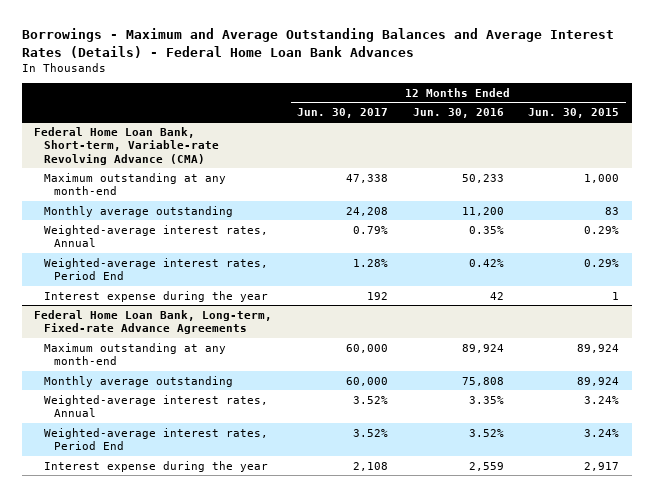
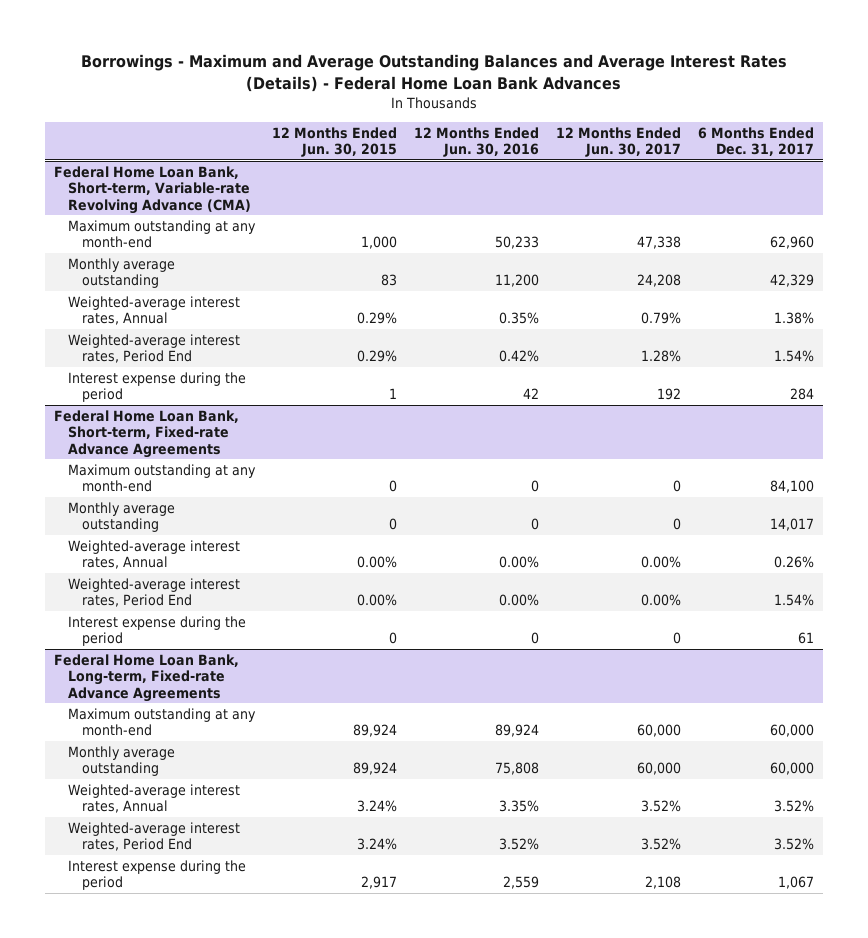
none -> [698,126,815,157] 6 Months Ended Dec. 31, 2017
[44,290,269,302] Interest expense during the year -> [68,371,247,403] Interest expense during the period
none -> [53,409,239,459] Federal Home Loan Bank, Short-term, Fixed-rate Advance Agreements
none -> [68,463,257,493] Maximum outstanding at any month-end
none -> [68,501,176,533] Monthly average outstanding
none -> [68,539,241,570] Weighted-average interest rates, Annual
none -> [68,577,241,608] Weighted-average interest rates, Period End
none -> [68,615,247,647] Interest expense during the period
[44,460,269,472] Interest expense during the year -> [68,859,247,891] Interest expense during the period

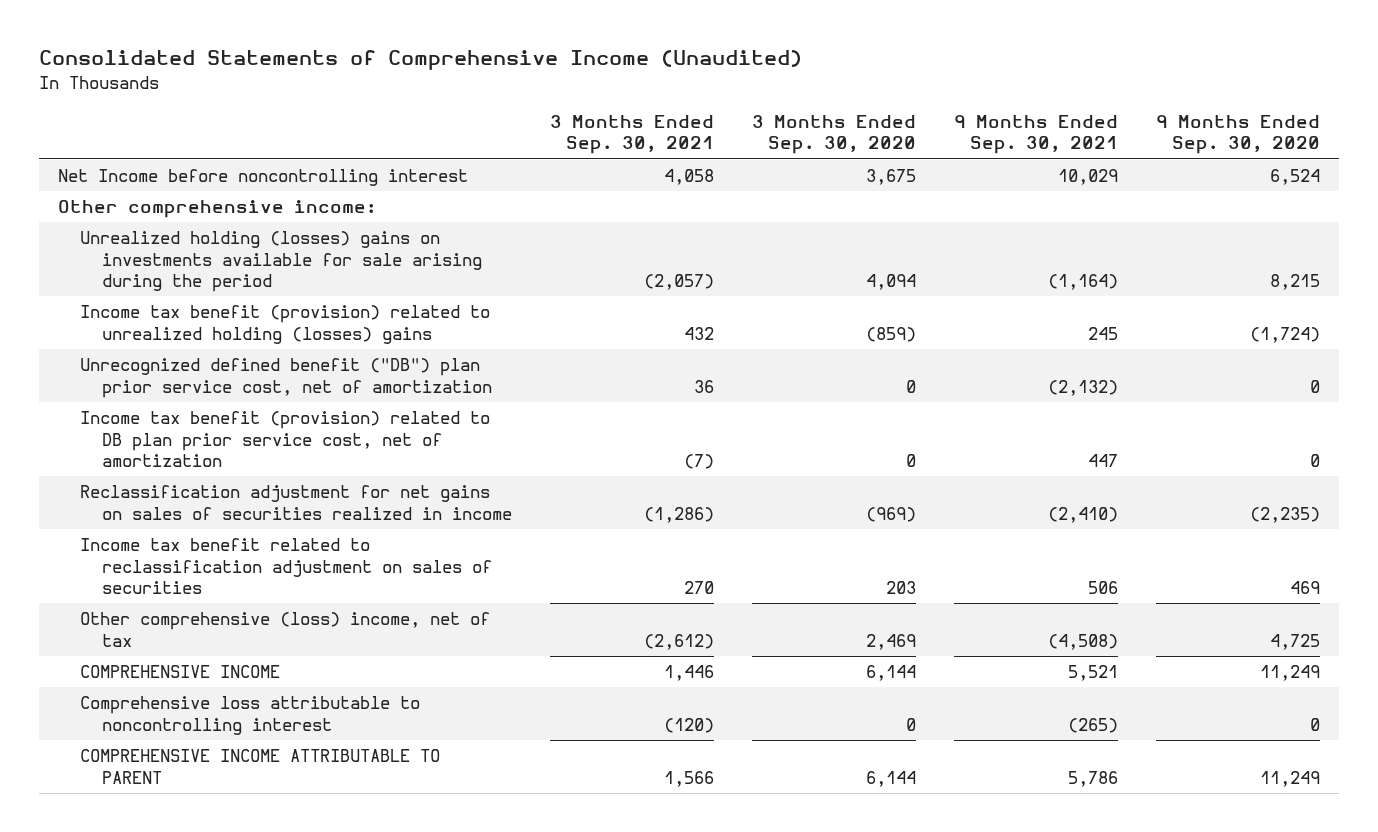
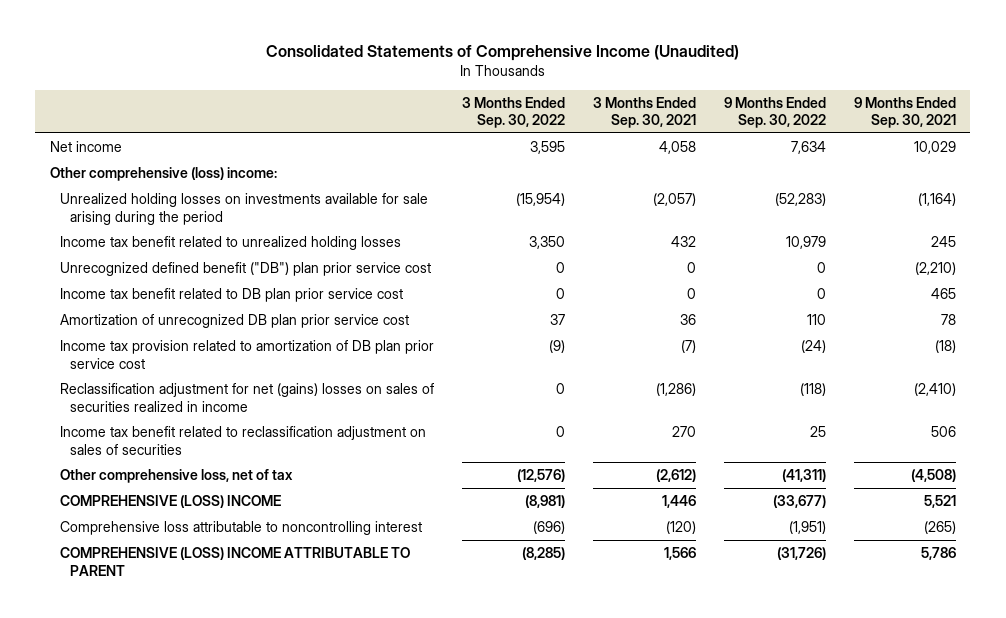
[752,114,917,155] 3 Months Ended Sep. 30, 2020 -> none
[1155,114,1320,155] 9 Months Ended Sep. 30, 2020 -> none
none -> [461,96,565,129] 3 Months Ended Sep. 30, 2022
none -> [724,96,827,129] 9 Months Ended Sep. 30, 2022
[57,169,468,187] Net Income before noncontrolling interest -> [49,140,122,152] Net income
[57,200,376,219] Other comprehensive income: -> [49,166,277,181] Other comprehensive (loss) income:
[80,231,483,293] Unrealized holding (losses) gains on investments available for sale arising during the period -> [59,192,428,225] Unrealized holding losses on investments available for sale arising during the period
[80,305,491,344] Income tax benefit (provision) related to unrealized holding (losses) gains -> [59,235,401,250] Income tax benefit related to unrealized holding losses
[80,358,493,398] Unrecognized defined benefit ("DB") plan prior service cost, net of amortization -> [59,261,431,276] Unrecognized defined benefit ("DB") plan prior service cost
[694,379,715,393] 36 -> [687,261,697,273] 0
[1047,379,1118,396] (2,132) -> [915,261,957,275] (2,210)
[80,411,491,468] Income tax benefit (provision) related to DB plan prior service cost, net of amortization -> [59,287,403,302] Income tax benefit related to DB plan prior service cost
[684,454,715,470] (7) -> [687,287,697,299] 0
[1087,454,1118,468] 447 -> [931,287,957,299] 465
none -> [59,313,409,328] Amortization of unrecognized DB plan prior service cost
none -> [59,339,434,369] Income tax provision related to amortization of DB plan prior service cost
[80,485,513,520] Reclassification adjustment for net gains on sales of securities realized in income -> [59,382,434,412] Reclassification adjustment for net (gains) losses on sales of securities realized in income
[80,612,491,647] Other comprehensive (loss) income, net of tax -> [59,468,293,483] Other comprehensive loss, net of tax
[80,665,281,679] COMPREHENSIVE INCOME -> [59,494,281,508] COMPREHENSIVE (LOSS) INCOME
[80,749,441,784] COMPREHENSIVE INCOME ATTRIBUTABLE TO PARENT -> [59,546,410,576] COMPREHENSIVE (LOSS) INCOME ATTRIBUTABLE TO PARENT

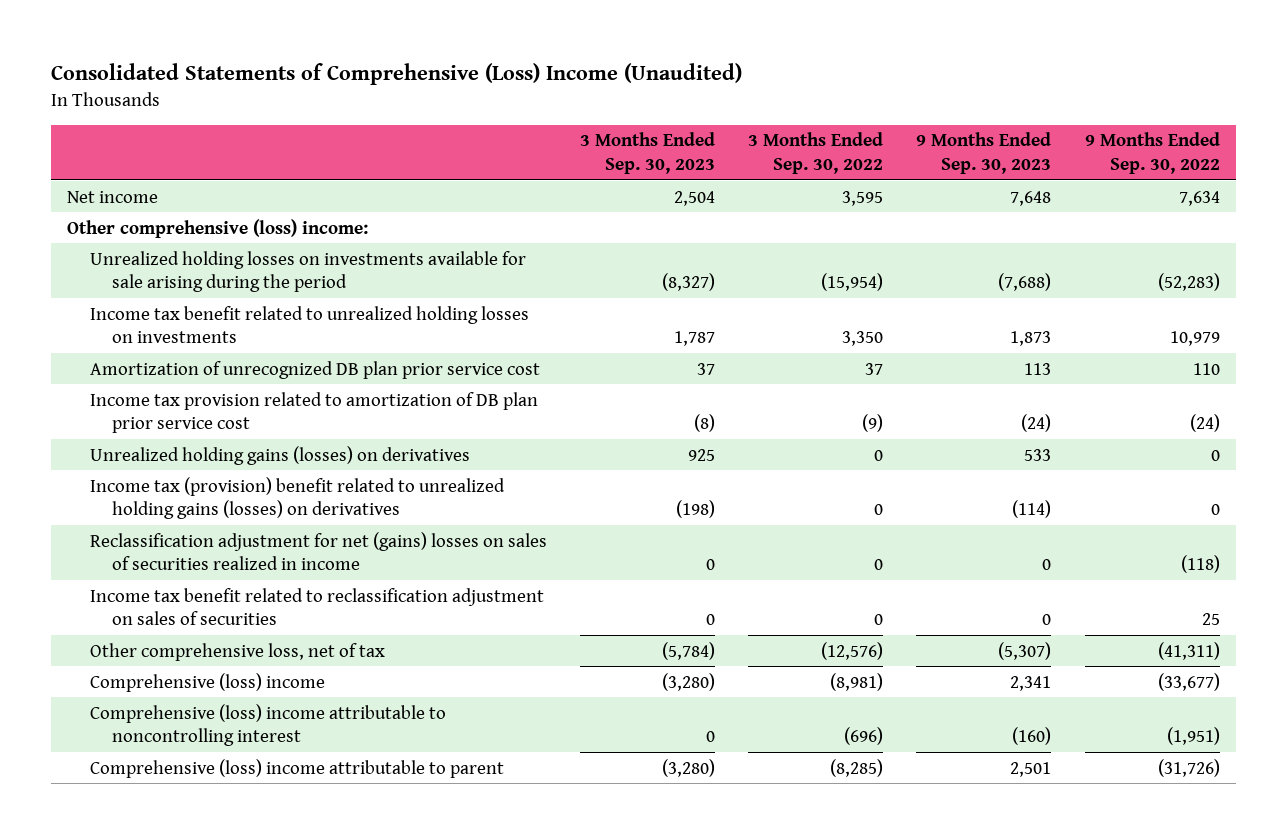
[265,45,739,62] Consolidated Statements of Comprehensive Income (Unaudited) -> [50,63,742,86] Consolidated Statements of Comprehensive (Loss) Income (Unaudited)
[593,96,697,129] 3 Months Ended Sep. 30, 2021 -> none
[854,96,957,129] 9 Months Ended Sep. 30, 2021 -> none
none -> [579,132,715,174] 3 Months Ended Sep. 30, 2023
none -> [916,132,1052,174] 9 Months Ended Sep. 30, 2023
[59,261,431,276] Unrecognized defined benefit ("DB") plan prior service cost -> none
[59,287,403,302] Income tax benefit related to DB plan prior service cost -> none
[59,235,401,250] Income tax benefit related to unrealized holding losses -> [89,305,529,343] Income tax benefit related to unrealized holding losses on investments
none -> [89,445,470,465] Unrealized holding gains (losses) on derivatives
none -> [89,476,505,519] Income tax (provision) benefit related to unrealized holding gains (losses) on derivatives
[59,494,281,508] COMPREHENSIVE (LOSS) INCOME -> [89,672,325,692] Comprehensive (loss) income
[59,520,422,535] Comprehensive loss attributable to noncontrolling interest -> [89,703,446,746] Comprehensive (loss) income attributable to noncontrolling interest
[59,546,410,576] COMPREHENSIVE (LOSS) INCOME ATTRIBUTABLE TO PARENT -> [89,758,504,778] Comprehensive (loss) income attributable to parent

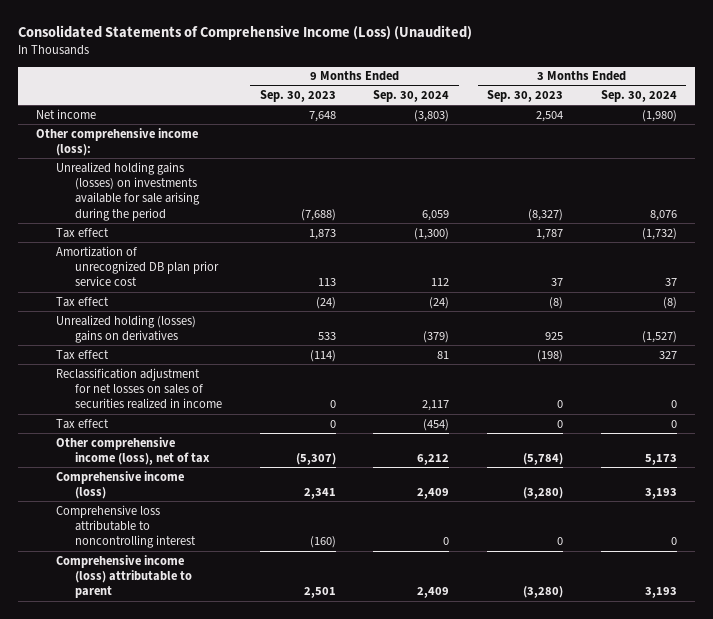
[50,63,742,86] Consolidated Statements of Comprehensive (Loss) Income (Unaudited) -> [17,25,472,41] Consolidated Statements of Comprehensive Income (Loss) (Unaudited)
[748,132,884,174] 3 Months Ended Sep. 30, 2022 -> none
[1084,132,1220,174] 9 Months Ended Sep. 30, 2022 -> none
none -> [373,90,450,103] Sep. 30, 2024
none -> [600,90,677,103] Sep. 30, 2024
[67,218,369,238] Other comprehensive (loss) income: -> [36,127,199,156] Other comprehensive income (loss):
[89,250,526,292] Unrealized holding losses on investments available for sale arising during the period -> [55,161,201,221] Unrealized holding gains (losses) on investments available for sale arising during the period
[89,305,529,343] Income tax benefit related to unrealized holding losses on investments -> [55,227,109,238] Tax effect
[89,391,538,433] Income tax provision related to amortization of DB plan prior service cost -> [55,296,109,307] Tax effect
[89,445,470,465] Unrealized holding gains (losses) on derivatives -> [55,314,196,343] Unrealized holding (losses) gains on derivatives
[89,476,505,519] Income tax (provision) benefit related to unrealized holding gains (losses) on derivatives -> [55,349,109,360] Tax effect
[89,531,547,570] Reclassification adjustment for net (gains) losses on sales of securities realized in income -> [55,367,223,410] Reclassification adjustment for net losses on sales of securities realized in income
[89,587,544,625] Income tax benefit related to reclassification adjustment on sales of securities -> [55,418,109,429] Tax effect
[89,642,385,661] Other comprehensive loss, net of tax -> [55,436,211,465] Other comprehensive income (loss), net of tax
[89,672,325,692] Comprehensive (loss) income -> [55,470,184,499] Comprehensive income (loss)
[89,703,446,746] Comprehensive (loss) income attributable to noncontrolling interest -> [55,504,197,549] Comprehensive loss attributable to noncontrolling interest
[89,758,504,778] Comprehensive (loss) income attributable to parent -> [55,554,193,599] Comprehensive income (loss) attributable to parent

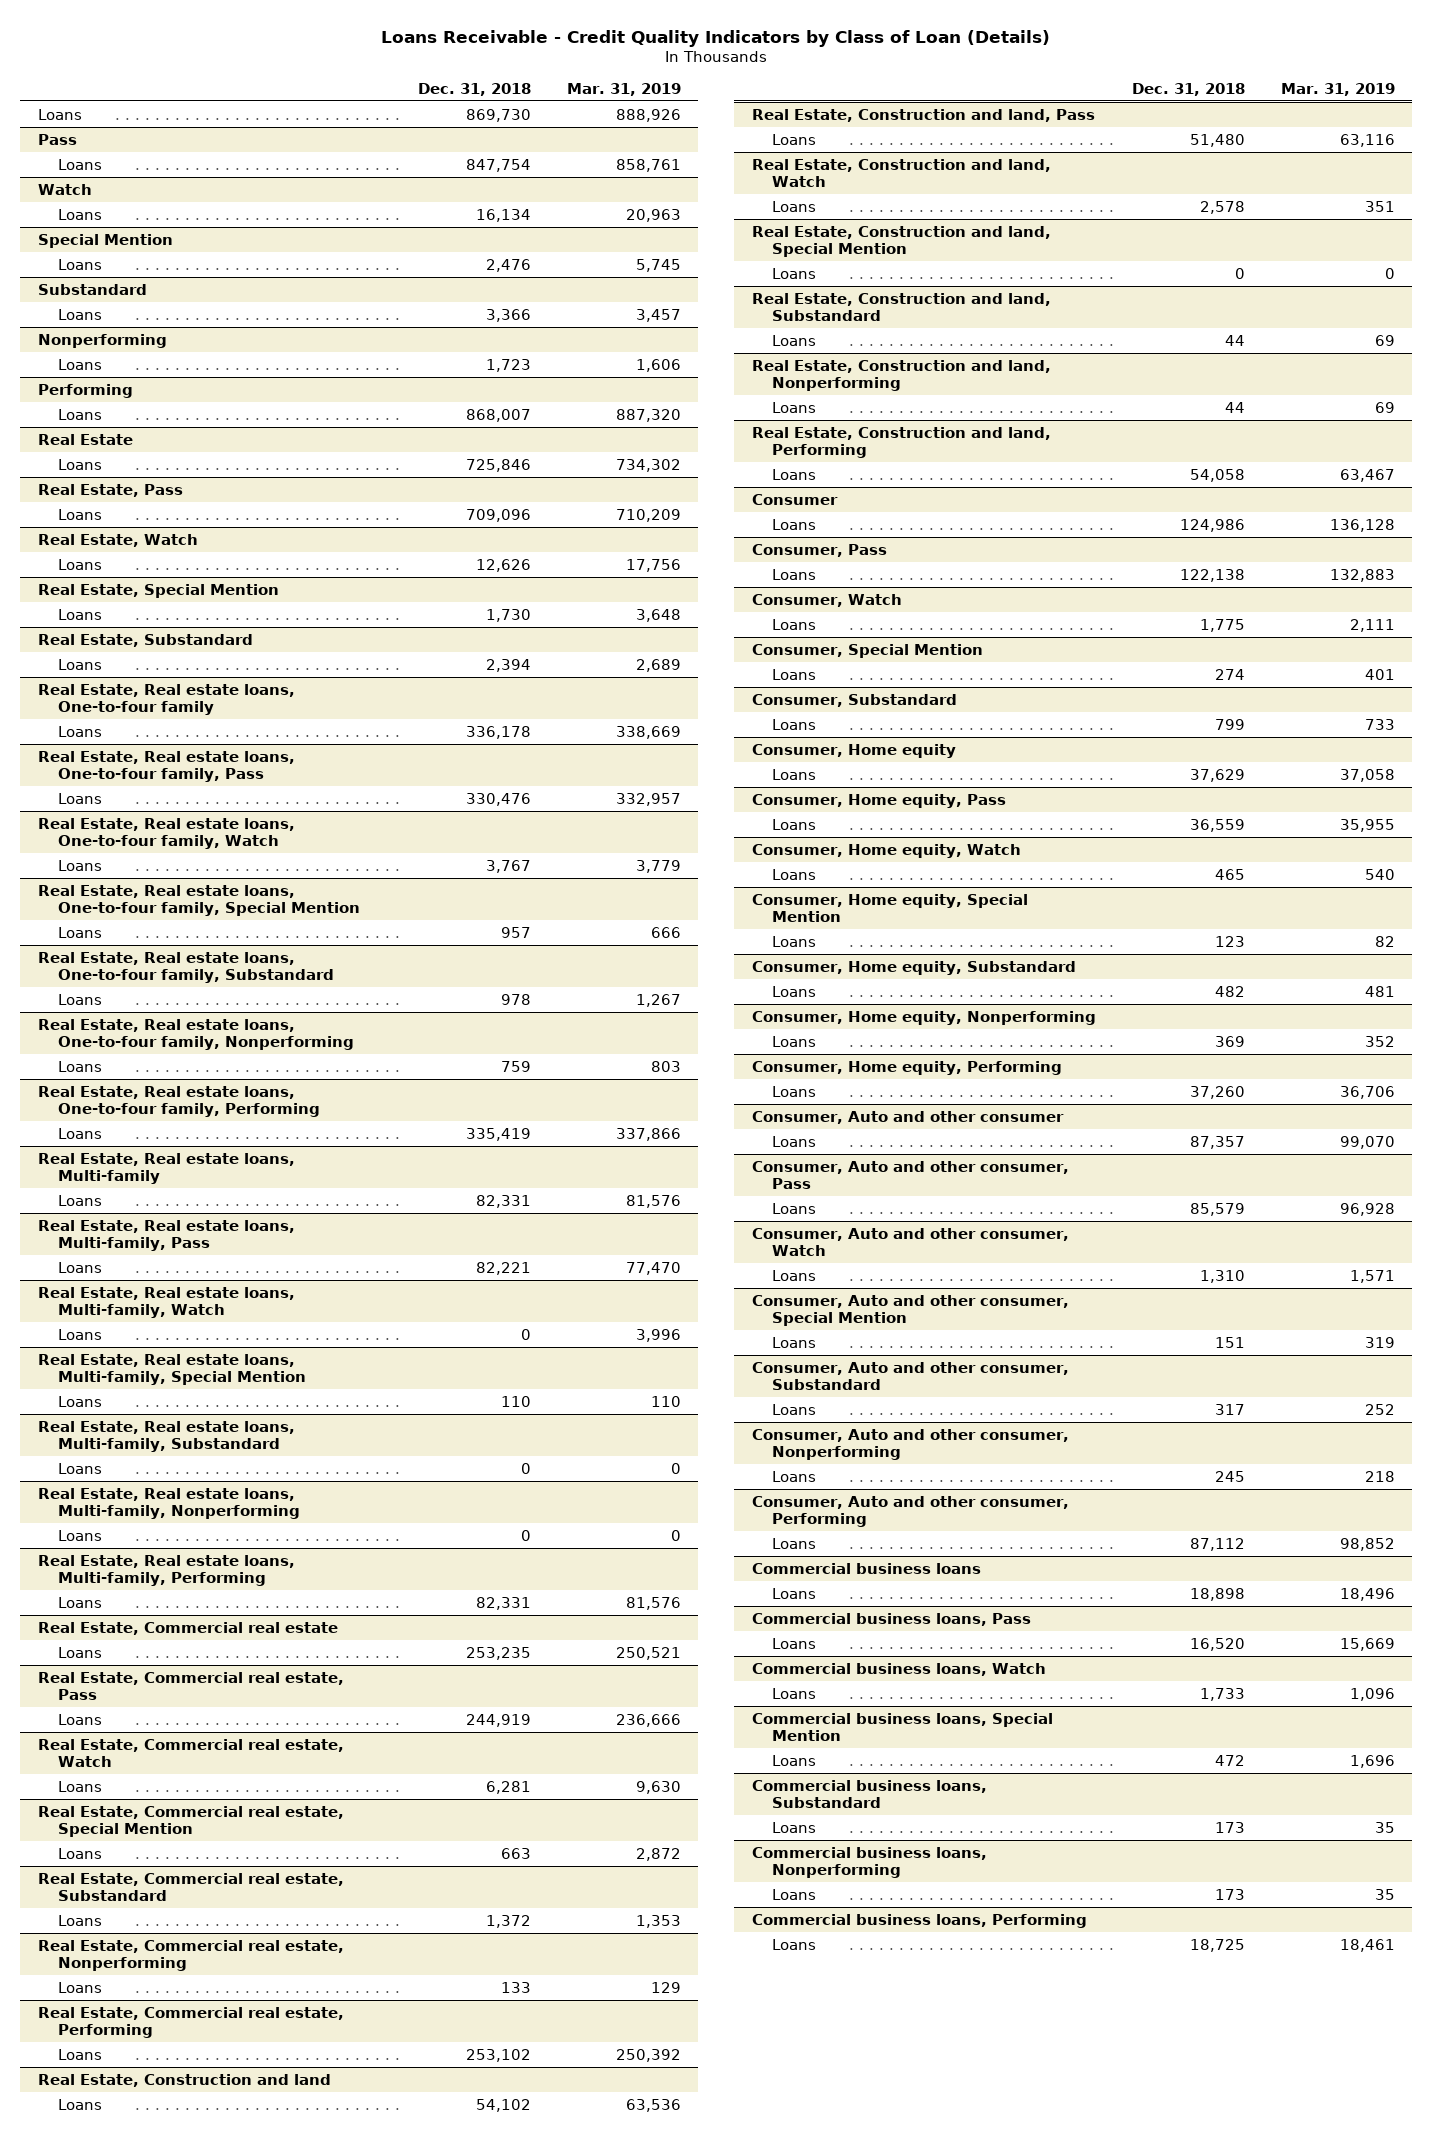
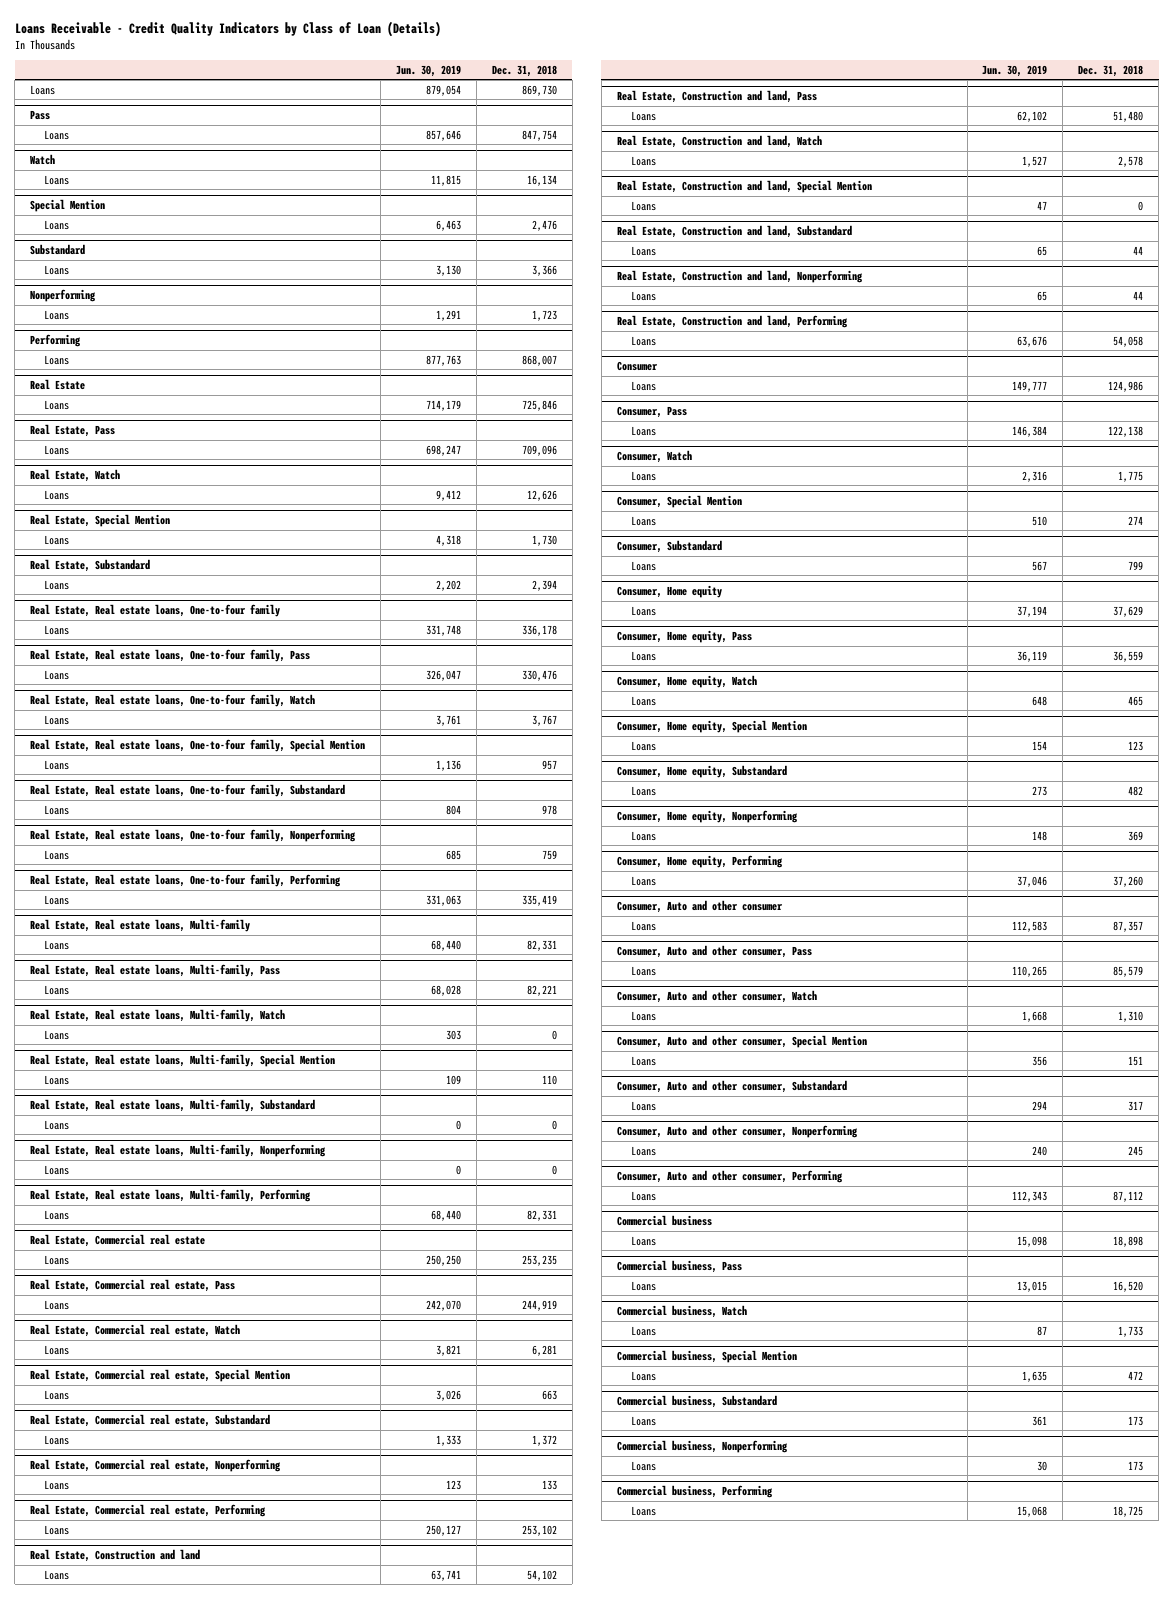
[566,82,681,96] Mar. 31, 2019 -> none
none -> [395,64,461,77] Jun. 30, 2019
[752,1562,982,1574] Commercial business loans -> [616,1215,712,1227] Commercial business
[752,1612,1032,1626] Commercial business loans, Pass -> [616,1260,742,1274] Commercial business, Pass
[752,1662,1047,1676] Commercial business loans, Watch -> [616,1305,747,1319] Commercial business, Watch
[752,1712,1054,1741] Commercial business loans, Special Mention -> [616,1350,797,1364] Commercial business, Special Mention
[752,1779,988,1808] Commercial business loans, Substandard -> [616,1395,777,1409] Commercial business, Substandard
[752,1846,988,1878] Commercial business loans, Nonperforming -> [616,1440,788,1454] Commercial business, Nonperforming
[752,1913,1088,1928] Commercial business loans, Performing -> [616,1485,773,1499] Commercial business, Performing

